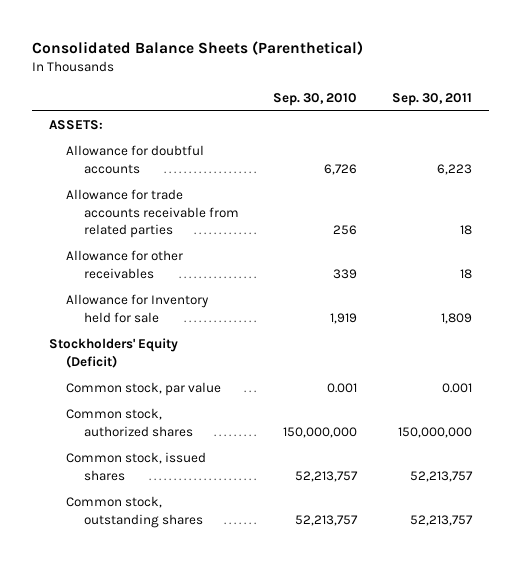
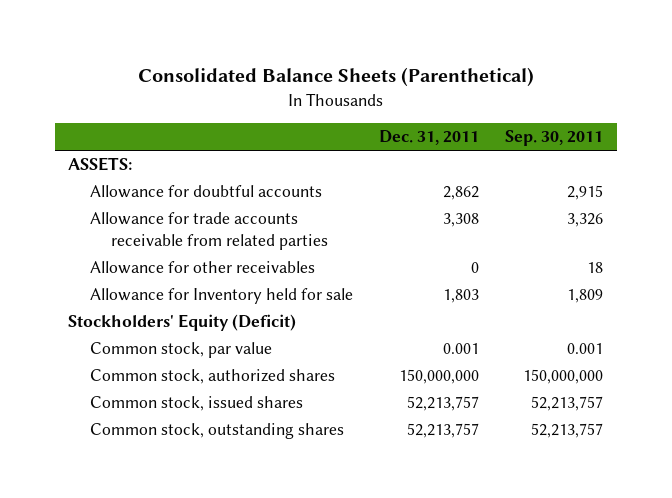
[273,93,358,107] Sep. 30, 2010 -> none
none -> [379,130,480,146] Dec. 31, 2011
[436,163,472,175] 6,223 -> [567,185,604,201] 2,915
[459,225,472,236] 18 -> [567,213,604,228] 3,326

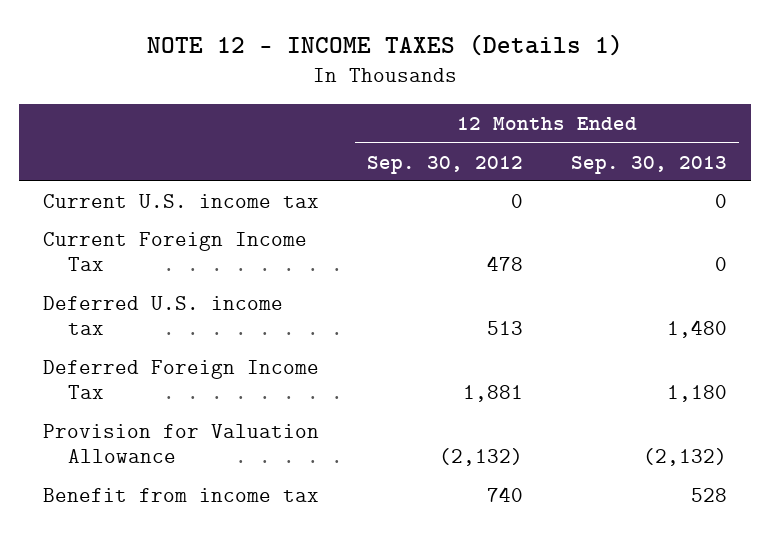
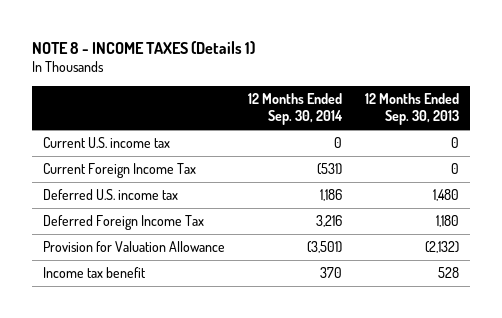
[146,33,623,56] NOTE 12 - INCOME TAXES (Details 1) -> [32,40,256,54] NOTE 8 - INCOME TAXES (Details 1)
[366,155,523,174] Sep. 30, 2012 -> none
none -> [247,92,343,126] 12 Months Ended Sep. 30, 2014
[42,487,319,502] Benefit from income tax -> [43,267,147,279] Income tax benefit

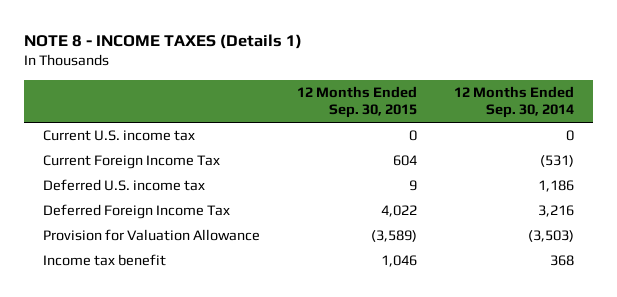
[364,92,459,126] 12 Months Ended Sep. 30, 2013 -> none
none -> [296,86,417,119] 12 Months Ended Sep. 30, 2015
[306,241,342,254] (3,501) -> [528,230,575,243] (3,503)
[319,267,342,279] 370 -> [550,255,575,267] 368

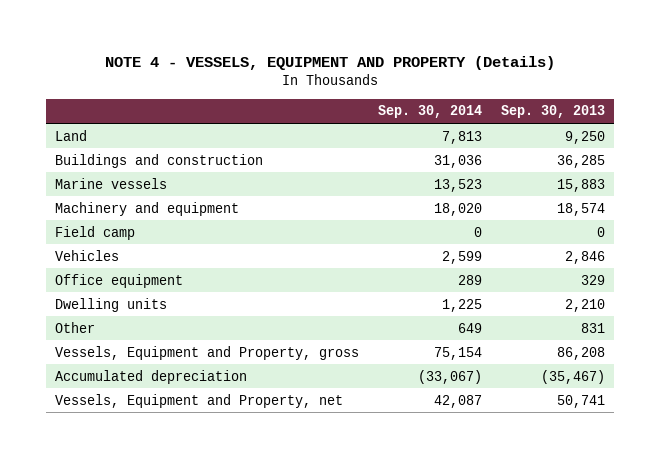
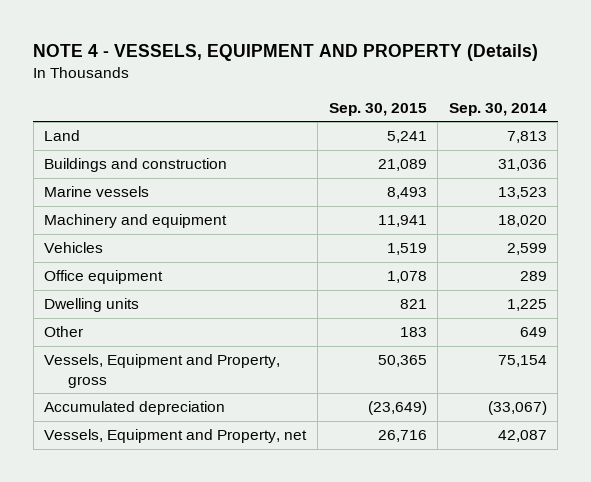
[500,105,605,119] Sep. 30, 2013 -> none
none -> [328,102,427,116] Sep. 30, 2015
[55,225,136,240] Field camp -> none

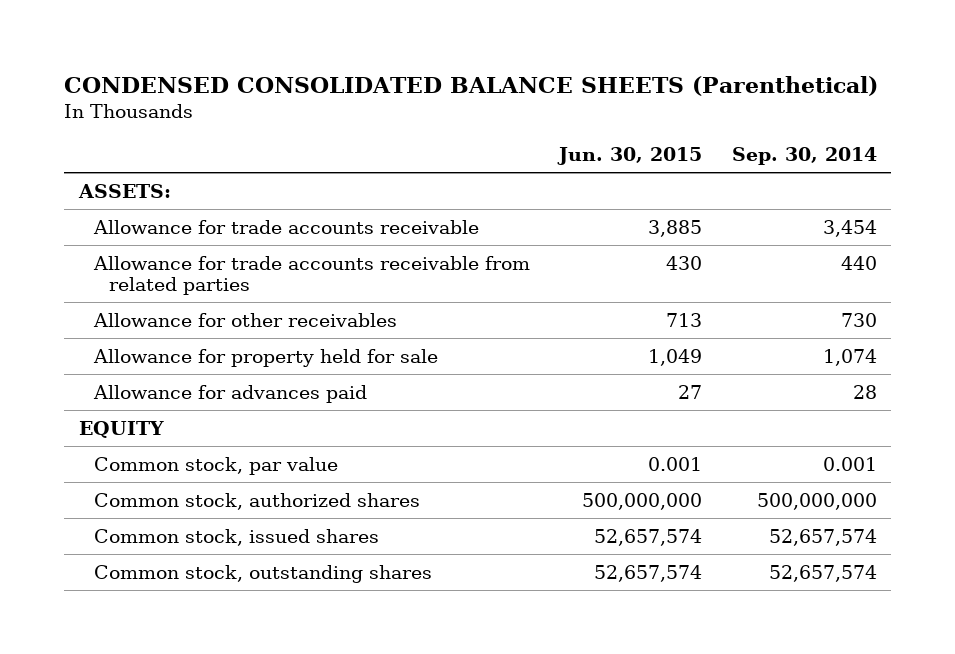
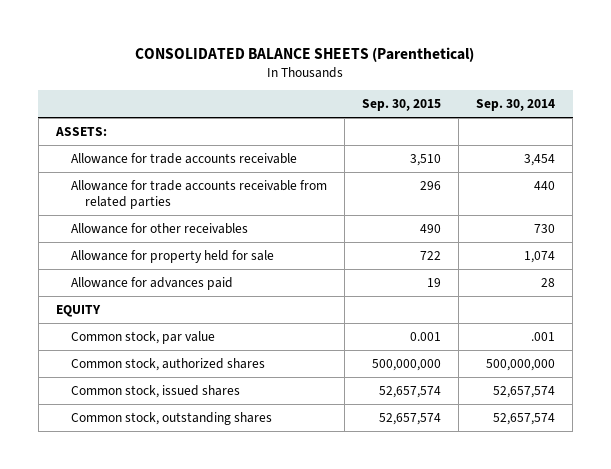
[64,76,879,97] CONDENSED CONSOLIDATED BALANCE SHEETS (Parenthetical) -> [135,47,475,63] CONSOLIDATED BALANCE SHEETS (Parenthetical)
[557,147,703,166] Jun. 30, 2015 -> none
none -> [361,99,441,112] Sep. 30, 2015
[822,456,877,471] 0.001 -> [530,331,555,341] .001

